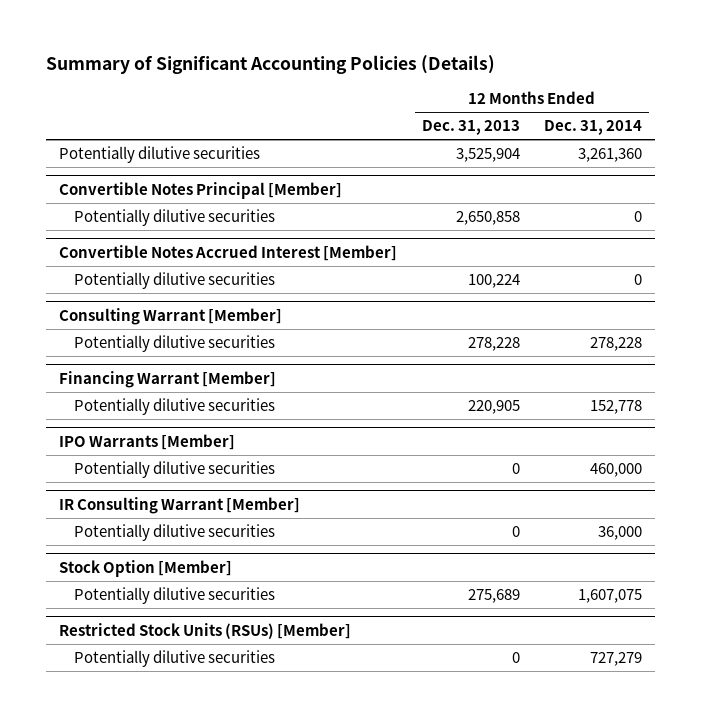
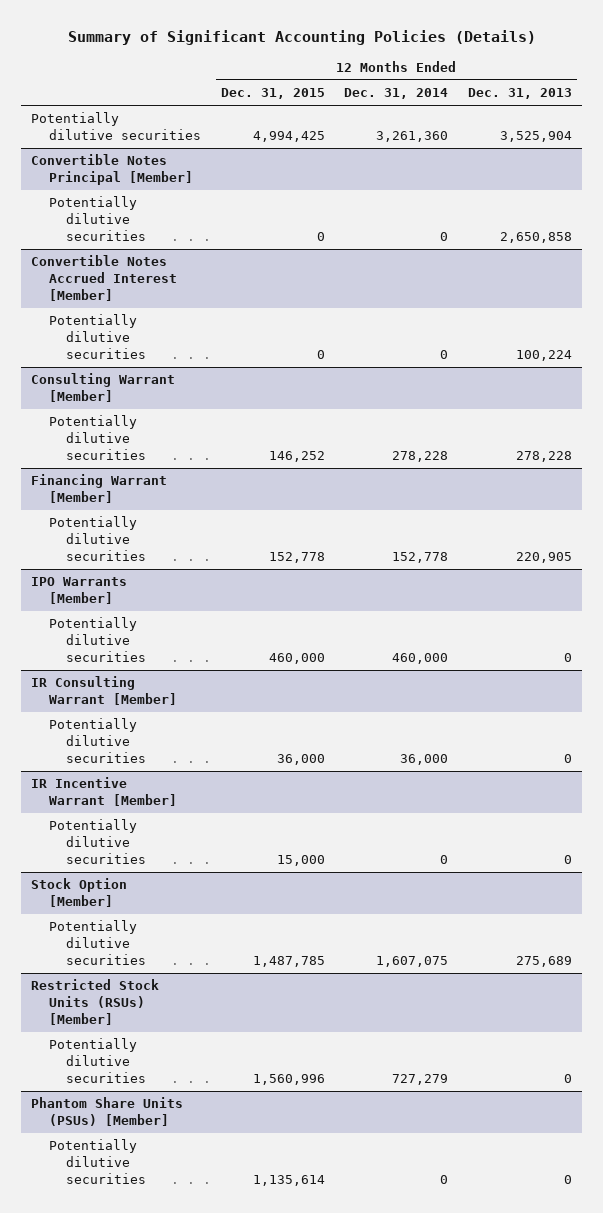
none -> [220,88,325,100] Dec. 31, 2015
none -> [31,777,177,807] IR Incentive Warrant [Member]
none -> [48,819,147,864] Potentially dilutive securities
none -> [31,1097,184,1127] Phantom Share Units (PSUs) [Member]
none -> [48,1139,147,1184] Potentially dilutive securities

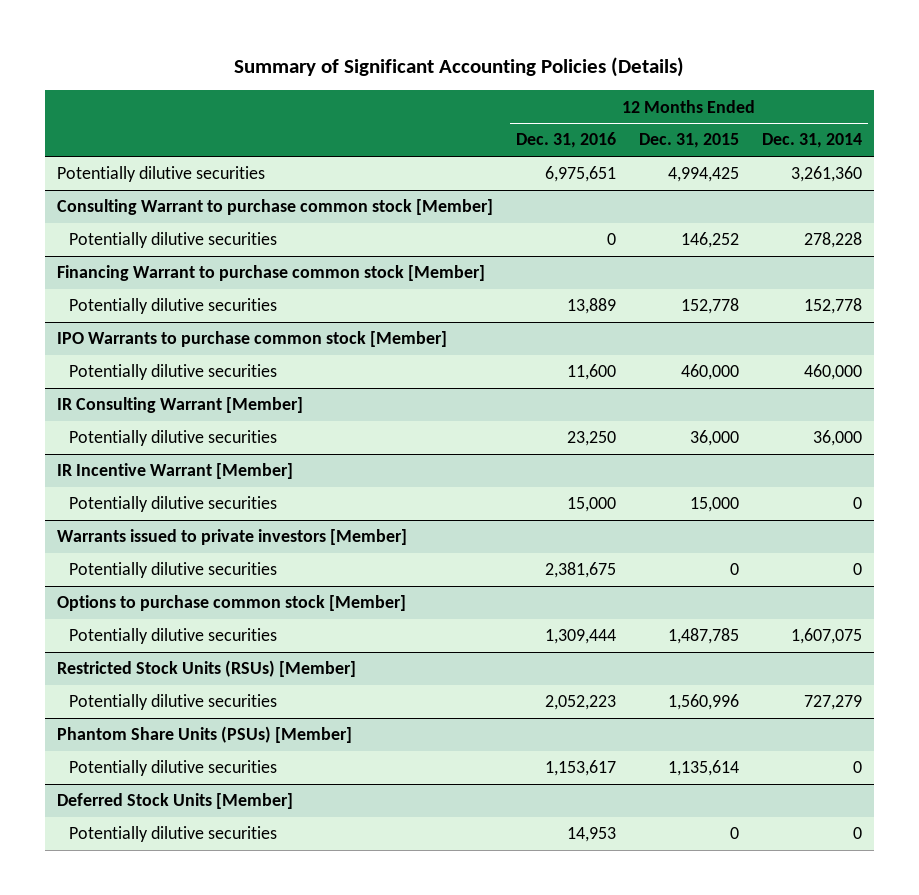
[467,88,572,100] Dec. 31, 2013 -> none
none -> [515,132,616,149] Dec. 31, 2016
[31,154,193,186] Convertible Notes Principal [Member] -> none
[48,196,147,241] Potentially dilutive securities -> none
[31,255,177,301] Convertible Notes Accrued Interest [Member] -> none
[48,314,147,359] Potentially dilutive securities -> none
[31,373,176,403] Consulting Warrant [Member] -> [56,199,493,216] Consulting Warrant to purchase common stock [Member]
[31,474,168,504] Financing Warrant [Member] -> [56,265,485,282] Financing Warrant to purchase common stock [Member]
[31,577,128,605] IPO Warrants [Member] -> [56,331,447,348] IPO Warrants to purchase common stock [Member]
none -> [56,529,407,546] Warrants issued to private investors [Member]
none -> [69,562,278,579] Potentially dilutive securities
[31,878,128,908] Stock Option [Member] -> [56,595,406,612] Options to purchase common stock [Member]
none -> [56,793,293,810] Deferred Stock Units [Member]
none -> [69,826,278,843] Potentially dilutive securities

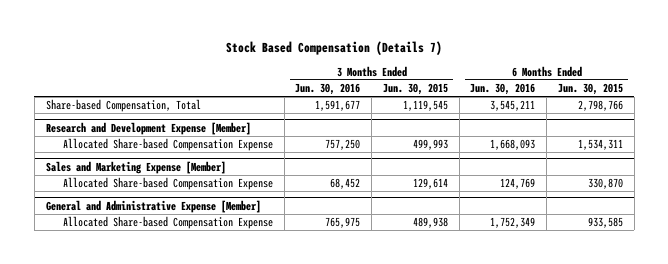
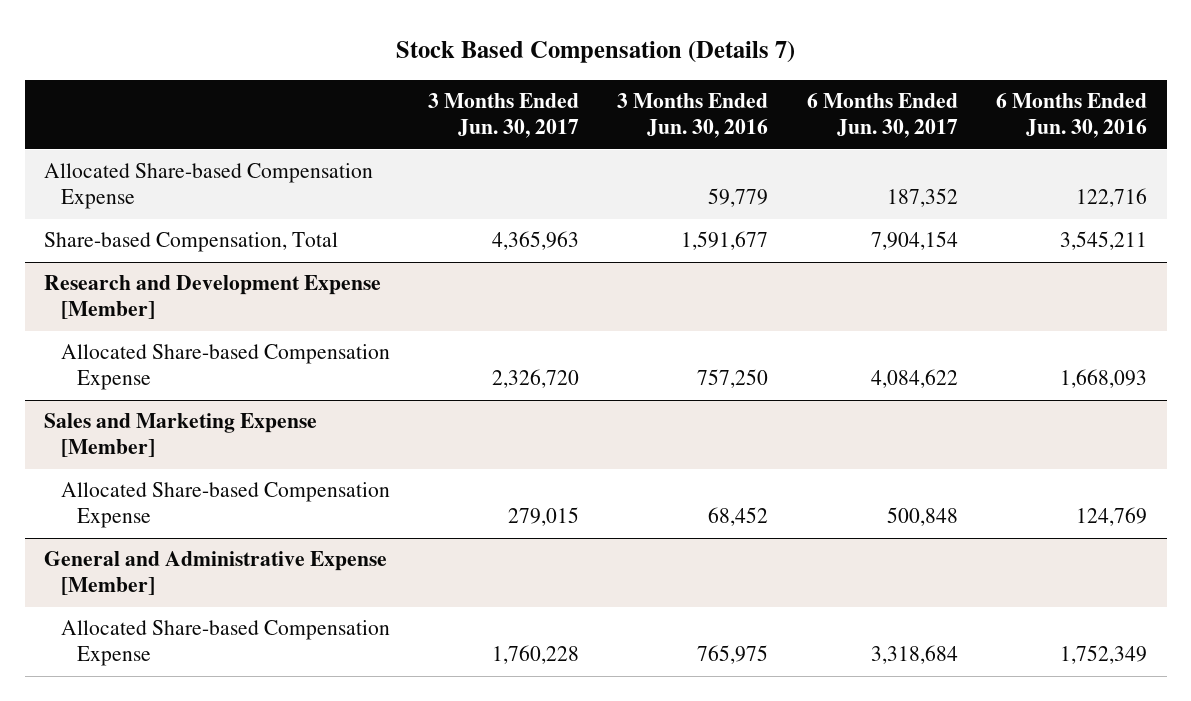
[382,82,448,95] Jun. 30, 2015 -> none
[557,82,623,95] Jun. 30, 2015 -> none
none -> [428,93,580,139] 3 Months Ended Jun. 30, 2017
none -> [806,93,958,139] 6 Months Ended Jun. 30, 2017
none -> [44,163,374,210] Allocated Share-based Compensation Expense

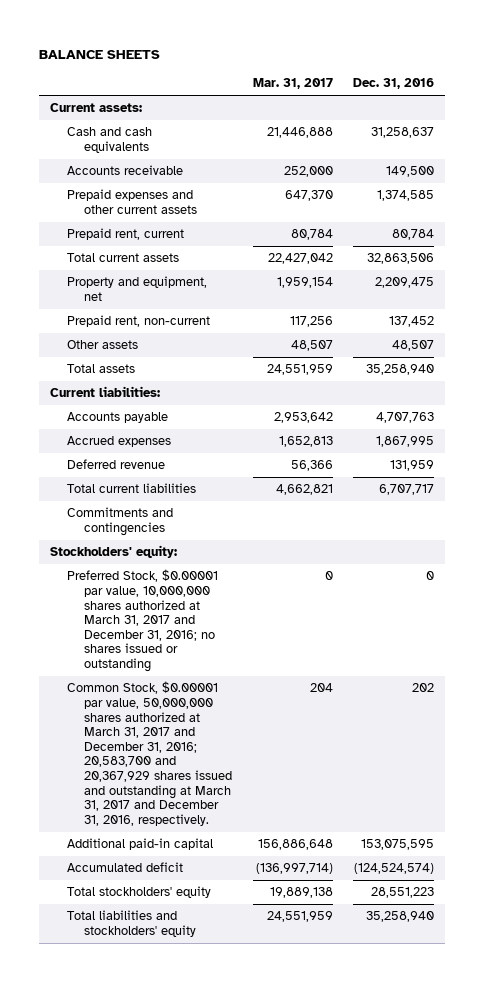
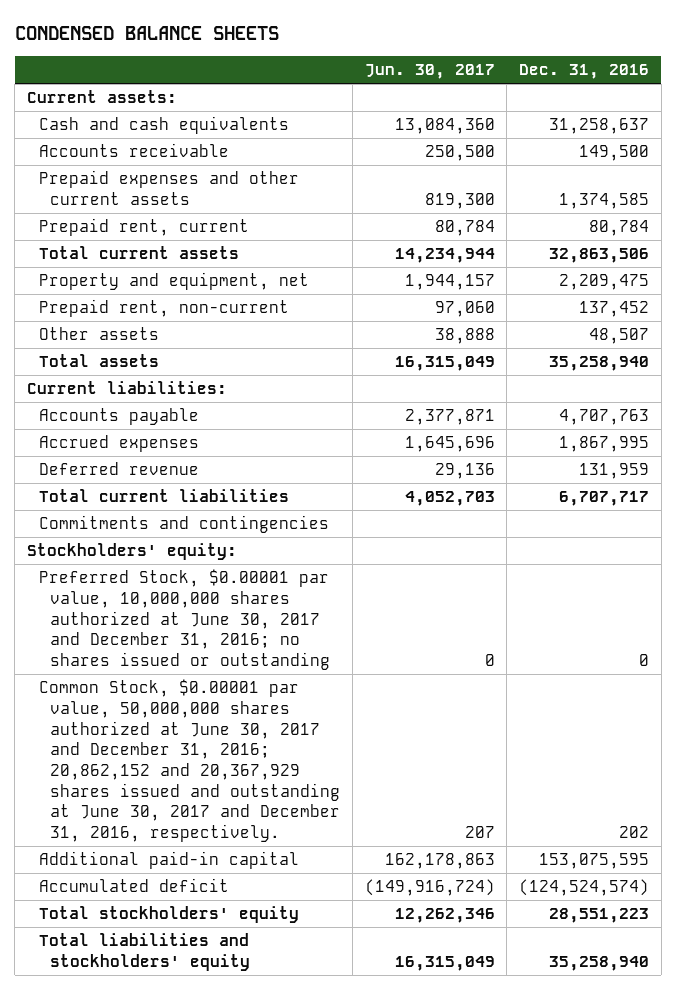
[39,49,161,59] BALANCE SHEETS -> [14,25,279,40] CONDENSED BALANCE SHEETS
[252,78,333,90] Mar. 31, 2017 -> none
none -> [364,64,495,80] Jun. 30, 2017
[66,569,218,672] Preferred Stock, $0.00001 par value, 10,000,000 shares authorized at March 31, 2017 and December 31, 2016; no shares issued or outstanding -> [38,569,331,671] Preferred Stock, $0.00001 par value, 10,000,000 shares authorized at June 30, 2017 and December 31, 2016; no shares issued or outstanding
[66,681,232,826] Common Stock, $0.00001 par value, 50,000,000 shares authorized at March 31, 2017 and December 31, 2016; 20,583,700 and 20,367,929 shares issued and outstanding at March 31, 2017 and December 31, 2016, respectively. -> [38,679,341,843] Common Stock, $0.00001 par value, 50,000,000 shares authorized at June 30, 2017 and December 31, 2016; 20,862,152 and 20,367,929 shares issued and outstanding at June 30, 2017 and December 31, 2016, respectively.

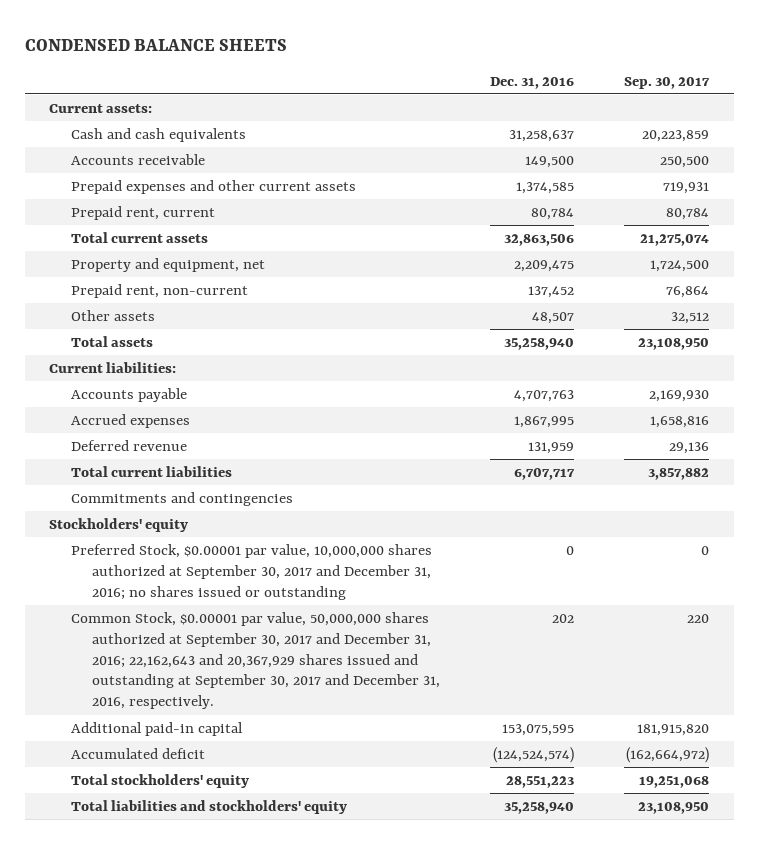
[364,64,495,80] Jun. 30, 2017 -> none
none -> [623,76,710,89] Sep. 30, 2017
[27,543,238,561] Stockholders' equity: -> [49,517,189,532] Stockholders' equity
[38,569,331,671] Preferred Stock, $0.00001 par value, 10,000,000 shares authorized at June 30, 2017 and December 31, 2016; no shares issued or outstanding -> [70,543,432,600] Preferred Stock, $0.00001 par value, 10,000,000 shares authorized at September 30, 2017 and December 31, 2016; no shares issued or outstanding
[38,679,341,843] Common Stock, $0.00001 par value, 50,000,000 shares authorized at June 30, 2017 and December 31, 2016; 20,862,152 and 20,367,929 shares issued and outstanding at June 30, 2017 and December 31, 2016, respectively. -> [70,611,441,710] Common Stock, $0.00001 par value, 50,000,000 shares authorized at September 30, 2017 and December 31, 2016; 22,162,643 and 20,367,929 shares issued and outstanding at September 30, 2017 and December 31, 2016, respectively.

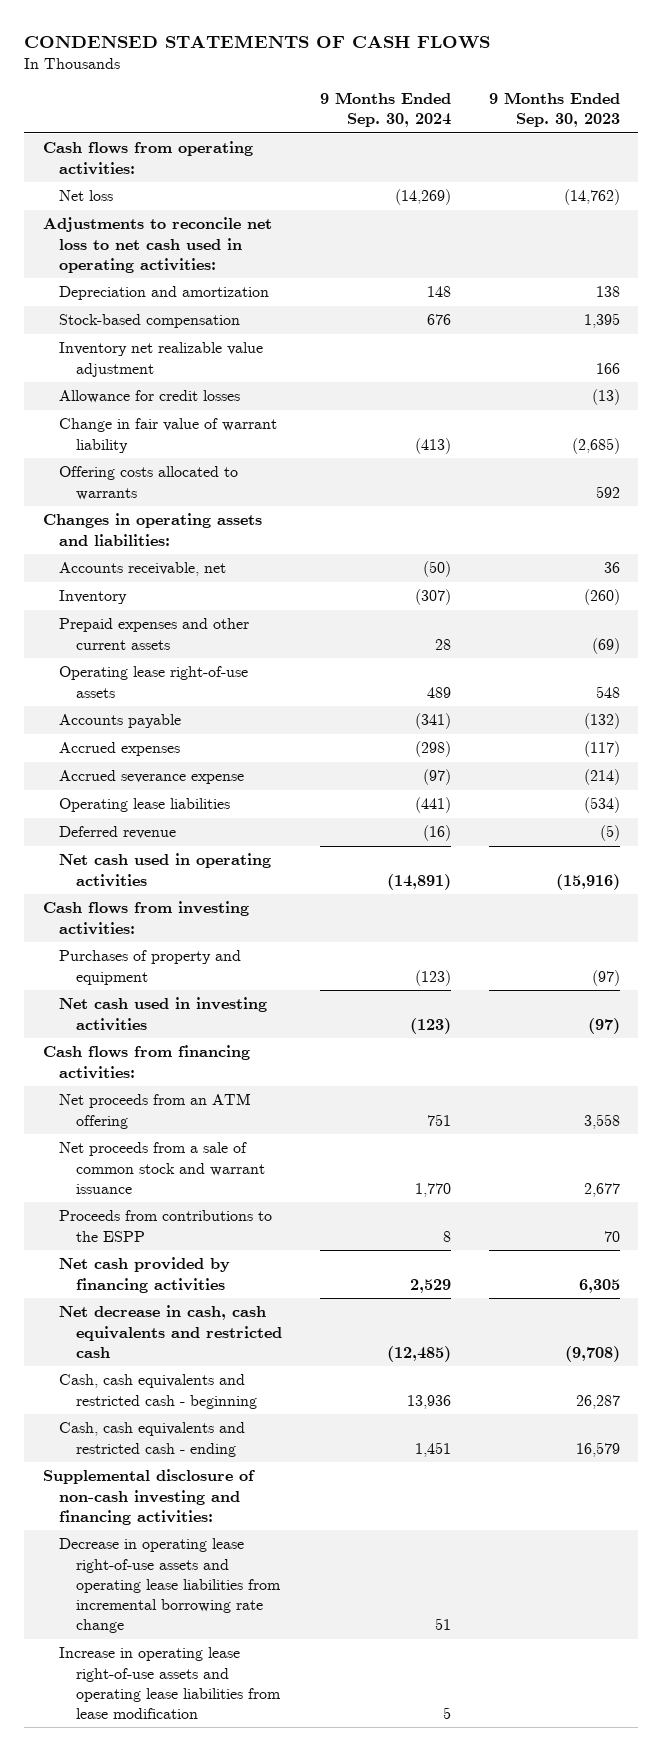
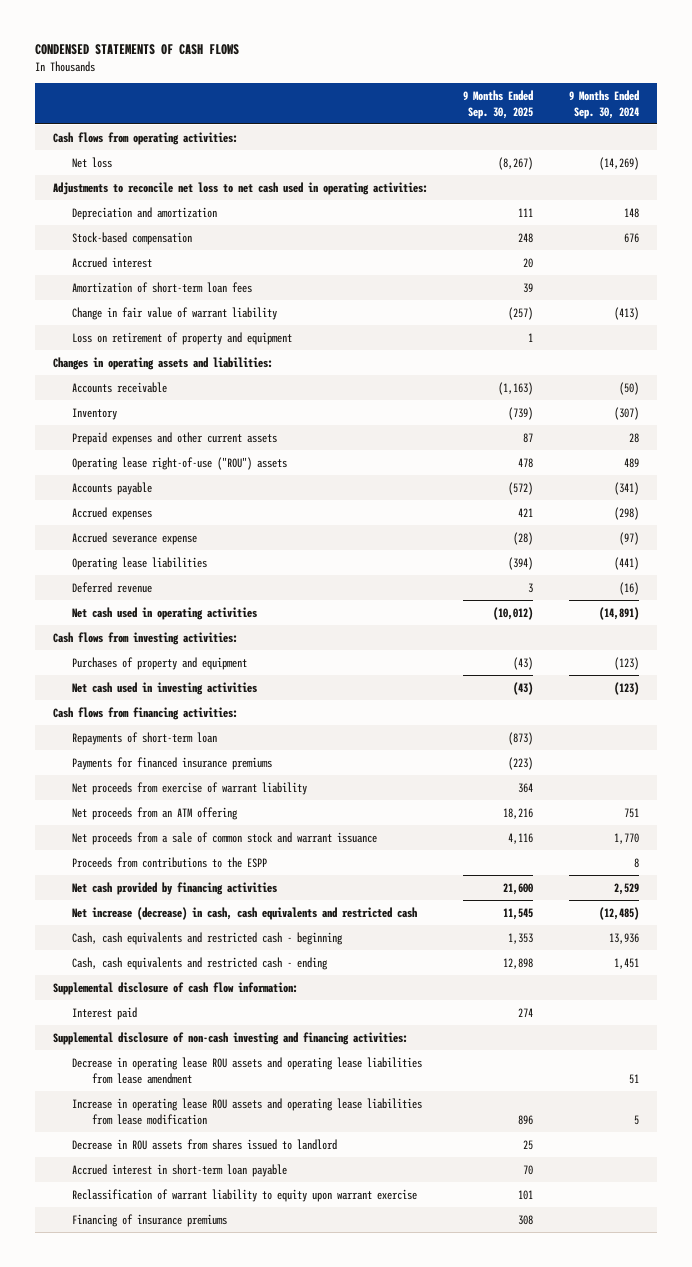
[488,91,620,127] 9 Months Ended Sep. 30, 2023 -> none
none -> [463,89,534,119] 9 Months Ended Sep. 30, 2025
[59,342,264,377] Inventory net realizable value adjustment -> none
[59,390,241,404] Allowance for credit losses -> none
none -> [72,256,153,268] Accrued interest
none -> [72,281,253,293] Amortization of short-term loan fees
[59,466,239,500] Offering costs allocated to warrants -> none
none -> [72,331,293,345] Loss on retirement of property and equipment
[59,562,227,577] Accounts receivable, net -> [72,381,168,393] Accounts receivable
[59,666,249,698] Operating lease right-of-use assets -> [72,456,288,470] Operating lease right-of-use ("ROU") assets
none -> [72,731,218,745] Repayments of short-term loan
none -> [72,756,273,770] Payments for financed insurance premiums
none -> [72,781,308,795] Net proceeds from exercise of warrant liability
[59,1305,282,1358] Net decrease in cash, cash equivalents and restricted cash -> [72,906,418,920] Net increase (decrease) in cash, cash equivalents and restricted cash
none -> [52,981,298,995] Supplemental disclosure of cash flow information:
none -> [72,1006,138,1020] Interest paid
[59,1538,281,1634] Decrease in operating lease right-of-use assets and operating lease liabilities from incremental borrowing rate change -> none
none -> [72,1056,423,1084] Decrease in operating lease ROU assets and operating lease liabilities from lease amendment
[59,1647,281,1719] Increase in operating lease right-of-use assets and operating lease liabilities from lease modification -> [72,1097,423,1125] Increase in operating lease ROU assets and operating lease liabilities from lease modification
none -> [72,1138,338,1150] Decrease in ROU assets from shares issued to landlord
none -> [72,1163,288,1177] Accrued interest in short-term loan payable
none -> [72,1188,418,1202] Reclassification of warrant liability to equity upon warrant exercise
none -> [72,1213,228,1227] Financing of insurance premiums

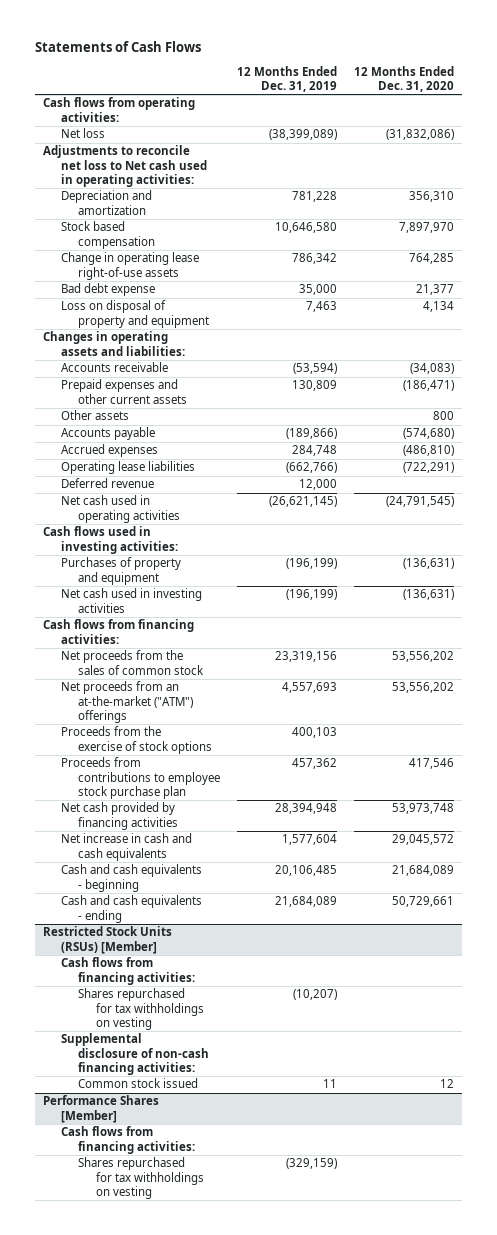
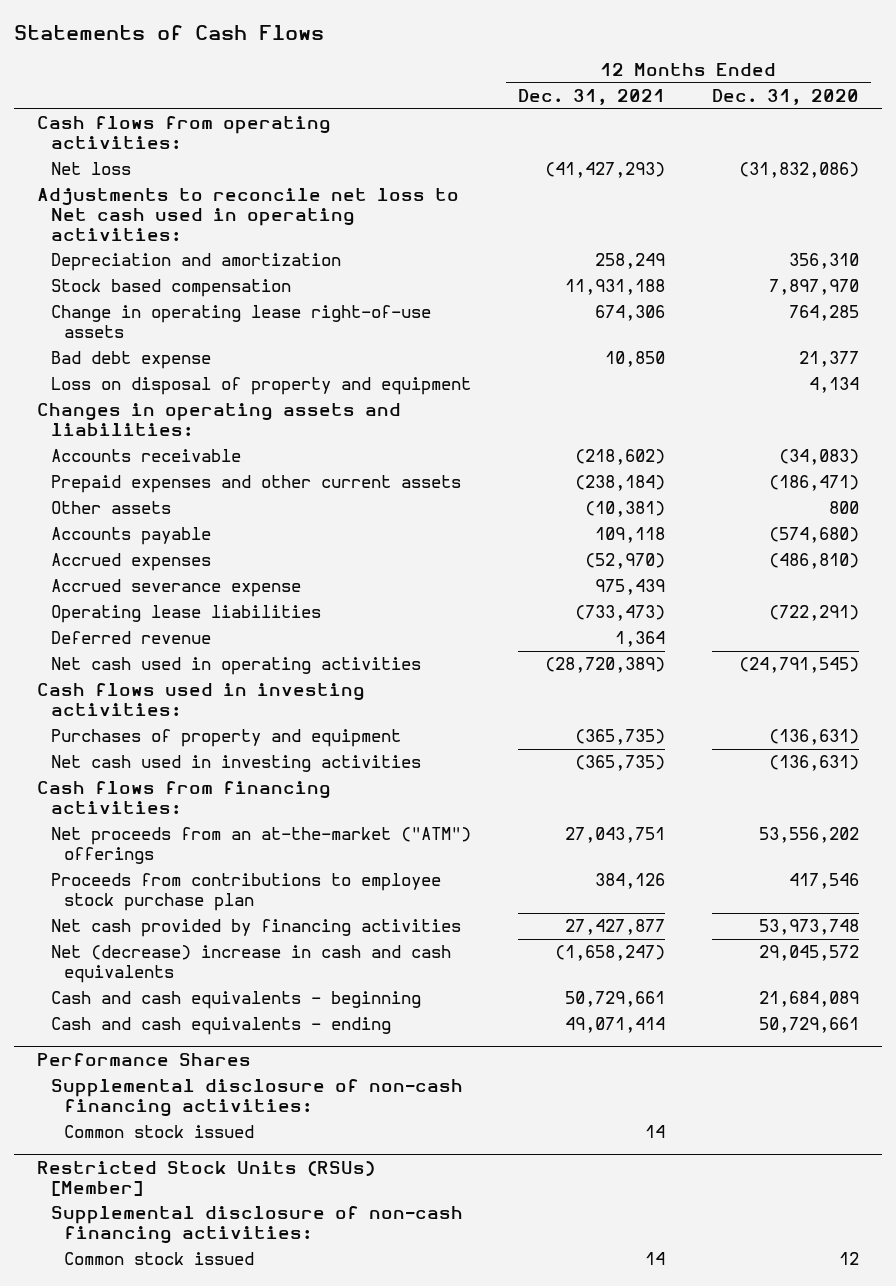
[236,66,337,93] 12 Months Ended Dec. 31, 2019 -> none
none -> [517,89,665,106] Dec. 31, 2021
none -> [50,579,301,598] Accrued severance expense
[60,650,205,675] Net proceeds from the sales of common stock -> none
[60,726,213,754] Proceeds from the exercise of stock options -> none
[60,833,192,861] Net increase in cash and cash equivalents -> [50,945,451,984] Net (decrease) increase in cash and cash equivalents
none -> [37,1053,252,1067] Performance Shares
none -> [50,1079,463,1118] Supplemental disclosure of non-cash financing activities:
none -> [63,1125,254,1139] Common stock issued
[60,957,196,985] Cash flows from financing activities: -> none
[78,988,204,1030] Shares repurchased for tax withholdings on vesting -> none
[43,1095,160,1123] Performance Shares [Member] -> none
[60,1126,196,1154] Cash flows from financing activities: -> none
[78,1157,204,1199] Shares repurchased for tax withholdings on vesting -> none

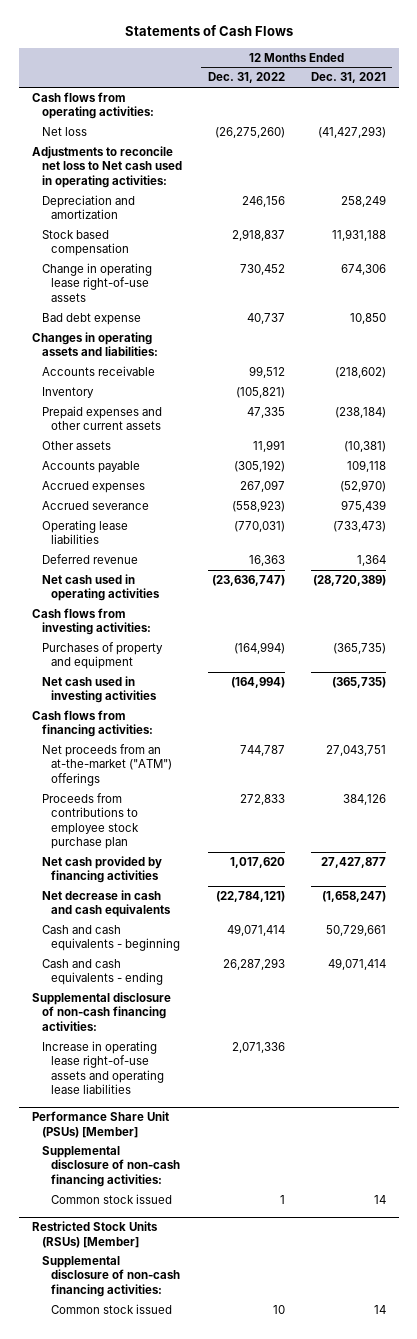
[711,89,859,106] Dec. 31, 2020 -> none
none -> [207,72,285,84] Dec. 31, 2022
[50,377,471,396] Loss on disposal of property and equipment -> none
none -> [41,387,94,399] Inventory
[50,579,301,598] Accrued severance expense -> [41,501,149,511] Accrued severance
[37,683,366,717] Cash flows used in investing activities: -> [31,608,151,636] Cash flows from investing activities:
[50,945,451,984] Net (decrease) increase in cash and cash equivalents -> [41,890,172,918] Net decrease in cash and cash equivalents
[37,1053,252,1067] Performance Shares -> none
none -> [41,1041,165,1095] Increase in operating lease right-of-use assets and operating lease liabilities
none -> [31,1111,169,1138] Performance Share Unit (PSUs) [Member]
none -> [41,1146,181,1187] Supplemental disclosure of non-cash financing activities:

